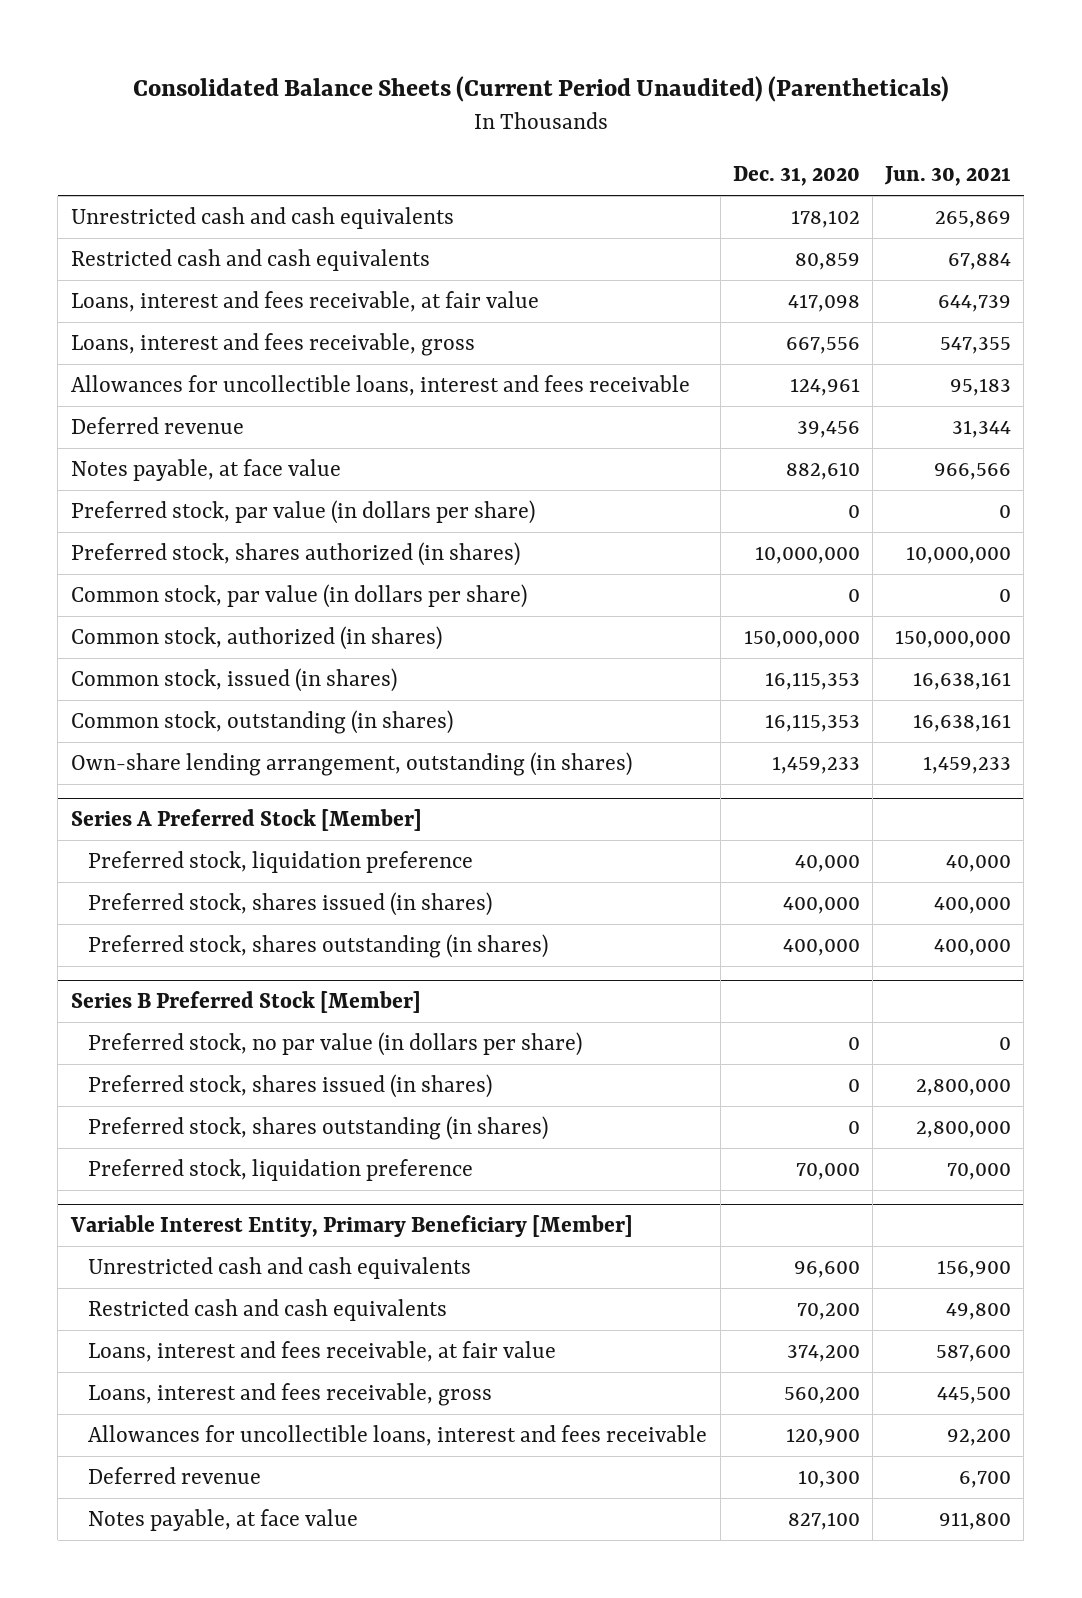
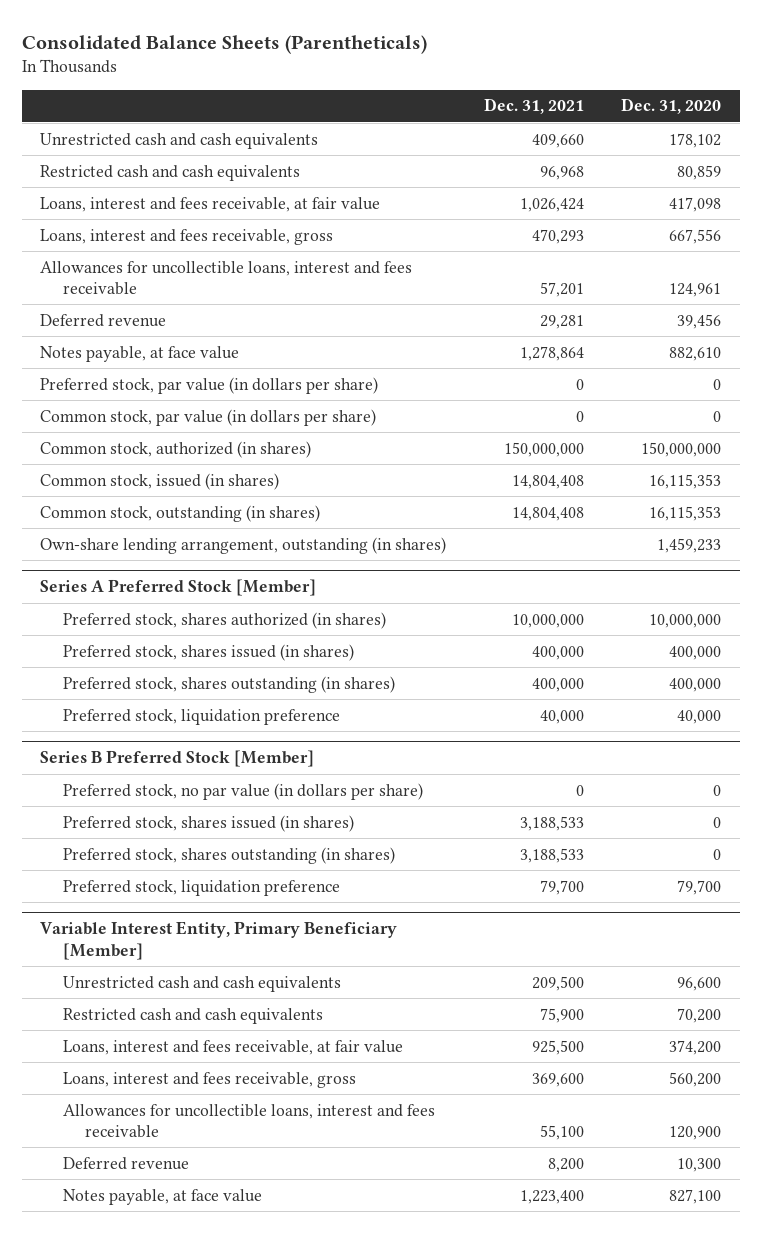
[132,75,949,102] Consolidated Balance Sheets (Current Period Unaudited) (Parentheticals) -> [21,34,427,54] Consolidated Balance Sheets (Parentheticals)
[884,166,1012,187] Jun. 30, 2021 -> none
none -> [483,98,584,115] Dec. 31, 2021
[70,541,520,566] Preferred stock, shares authorized (in shares) -> none
none -> [62,611,386,629] Preferred stock, shares authorized (in shares)
[88,850,474,873] Preferred stock, liquidation preference -> [62,708,340,725] Preferred stock, liquidation preference
[795,1162,860,1180] 70,000 -> [677,879,722,895] 79,700

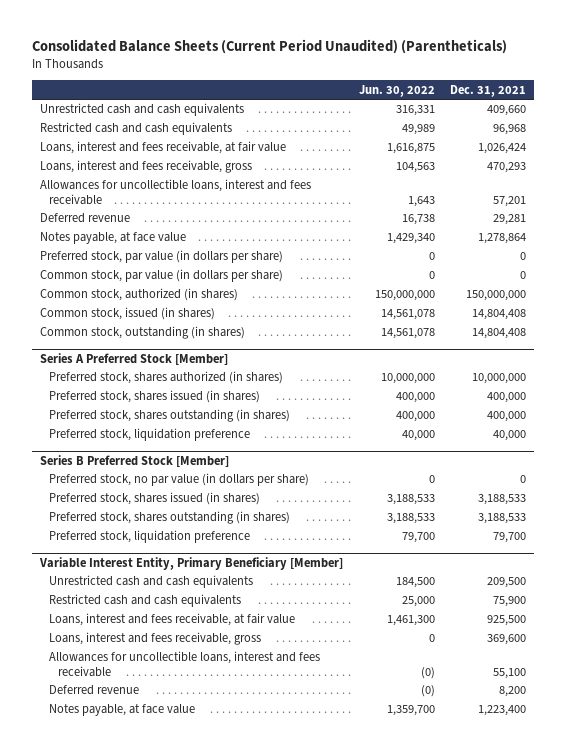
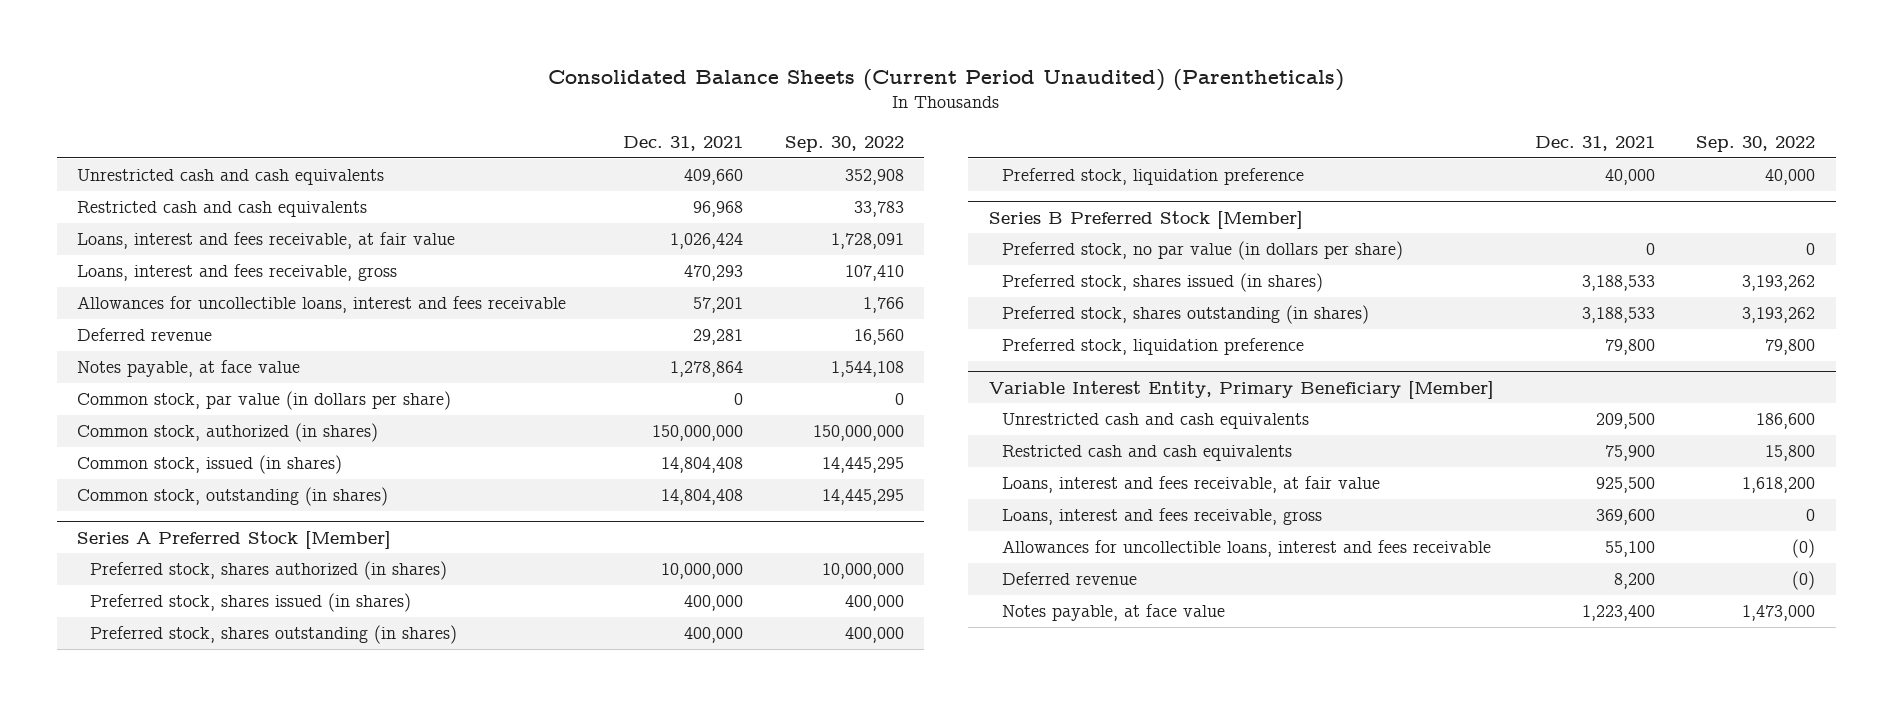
[358,84,435,97] Jun. 30, 2022 -> none
none -> [784,135,904,152] Sep. 30, 2022
[39,250,283,264] Preferred stock, par value (in dollars per share) -> none
[493,532,527,544] 79,700 -> [1605,339,1656,356] 79,800

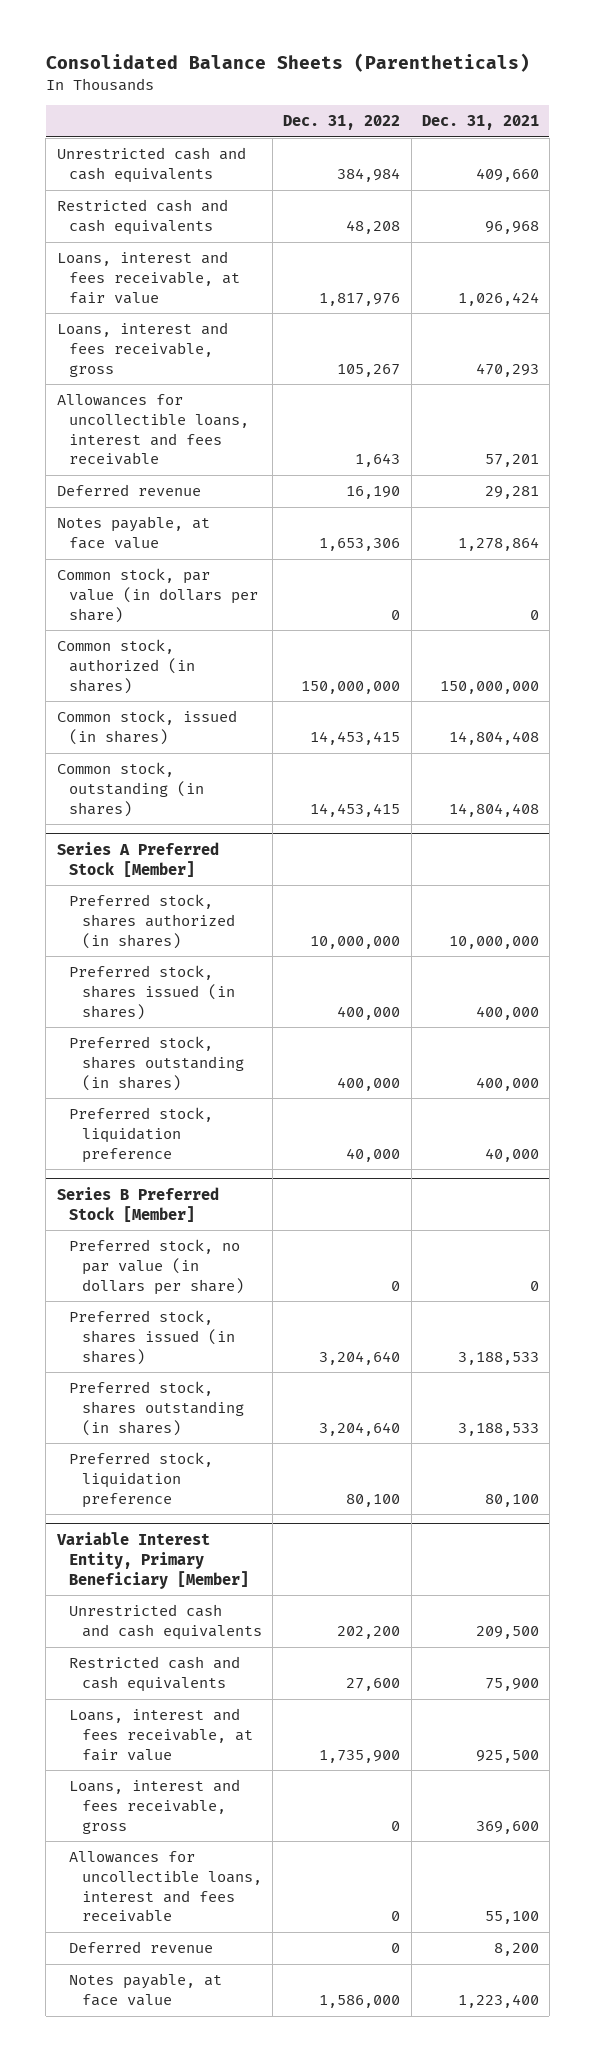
[548,69,1345,92] Consolidated Balance Sheets (Current Period Unaudited) (Parentheticals) -> [45,53,530,73] Consolidated Balance Sheets (Parentheticals)
[784,135,904,152] Sep. 30, 2022 -> none
none -> [283,115,401,131] Dec. 31, 2022
[1605,339,1656,356] 79,800 -> [484,1493,539,1507] 80,100

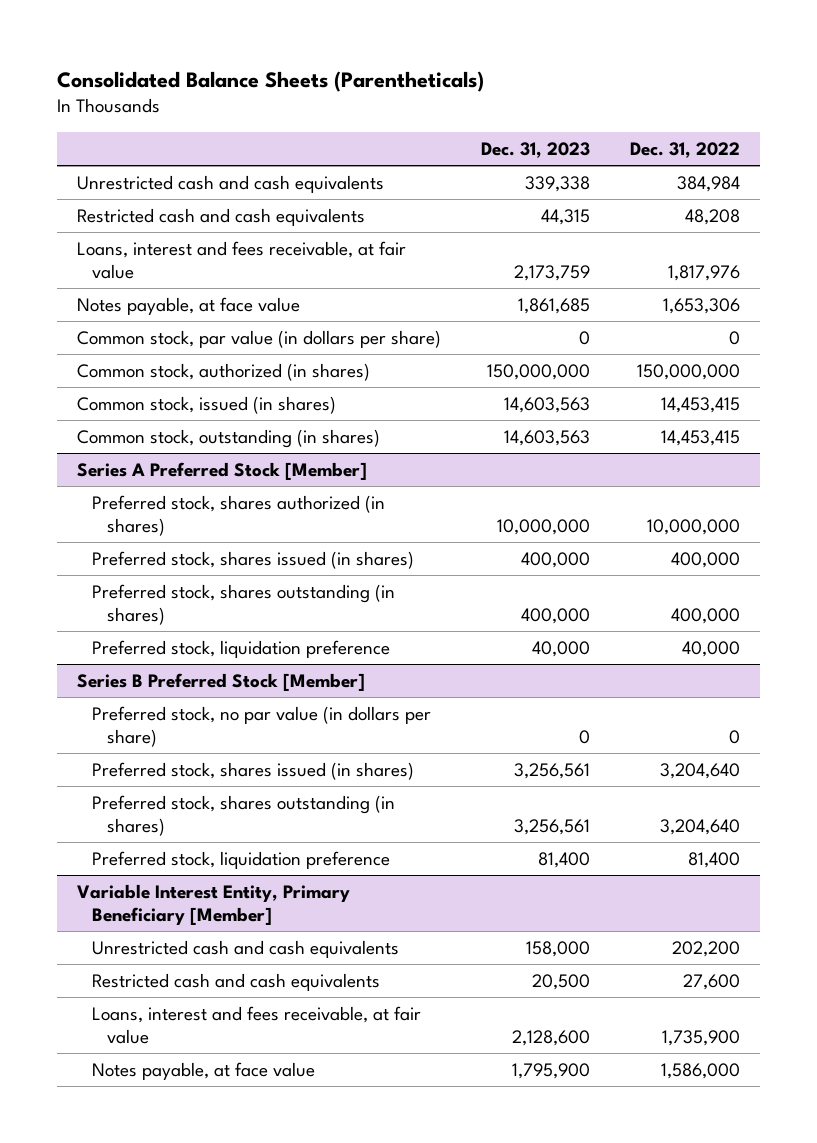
[421,115,539,131] Dec. 31, 2021 -> none
none -> [480,141,590,158] Dec. 31, 2023
[56,322,228,377] Loans, interest and fees receivable, gross -> none
[56,394,250,466] Allowances for uncollectible loans, interest and fees receivable -> none
[56,484,201,497] Deferred revenue -> none
[346,1493,401,1507] 80,100 -> [687,852,740,869] 81,400
[69,1779,241,1834] Loans, interest and fees receivable, gross -> none
[69,1851,263,1923] Allowances for uncollectible loans, interest and fees receivable -> none
[69,1941,214,1954] Deferred revenue -> none

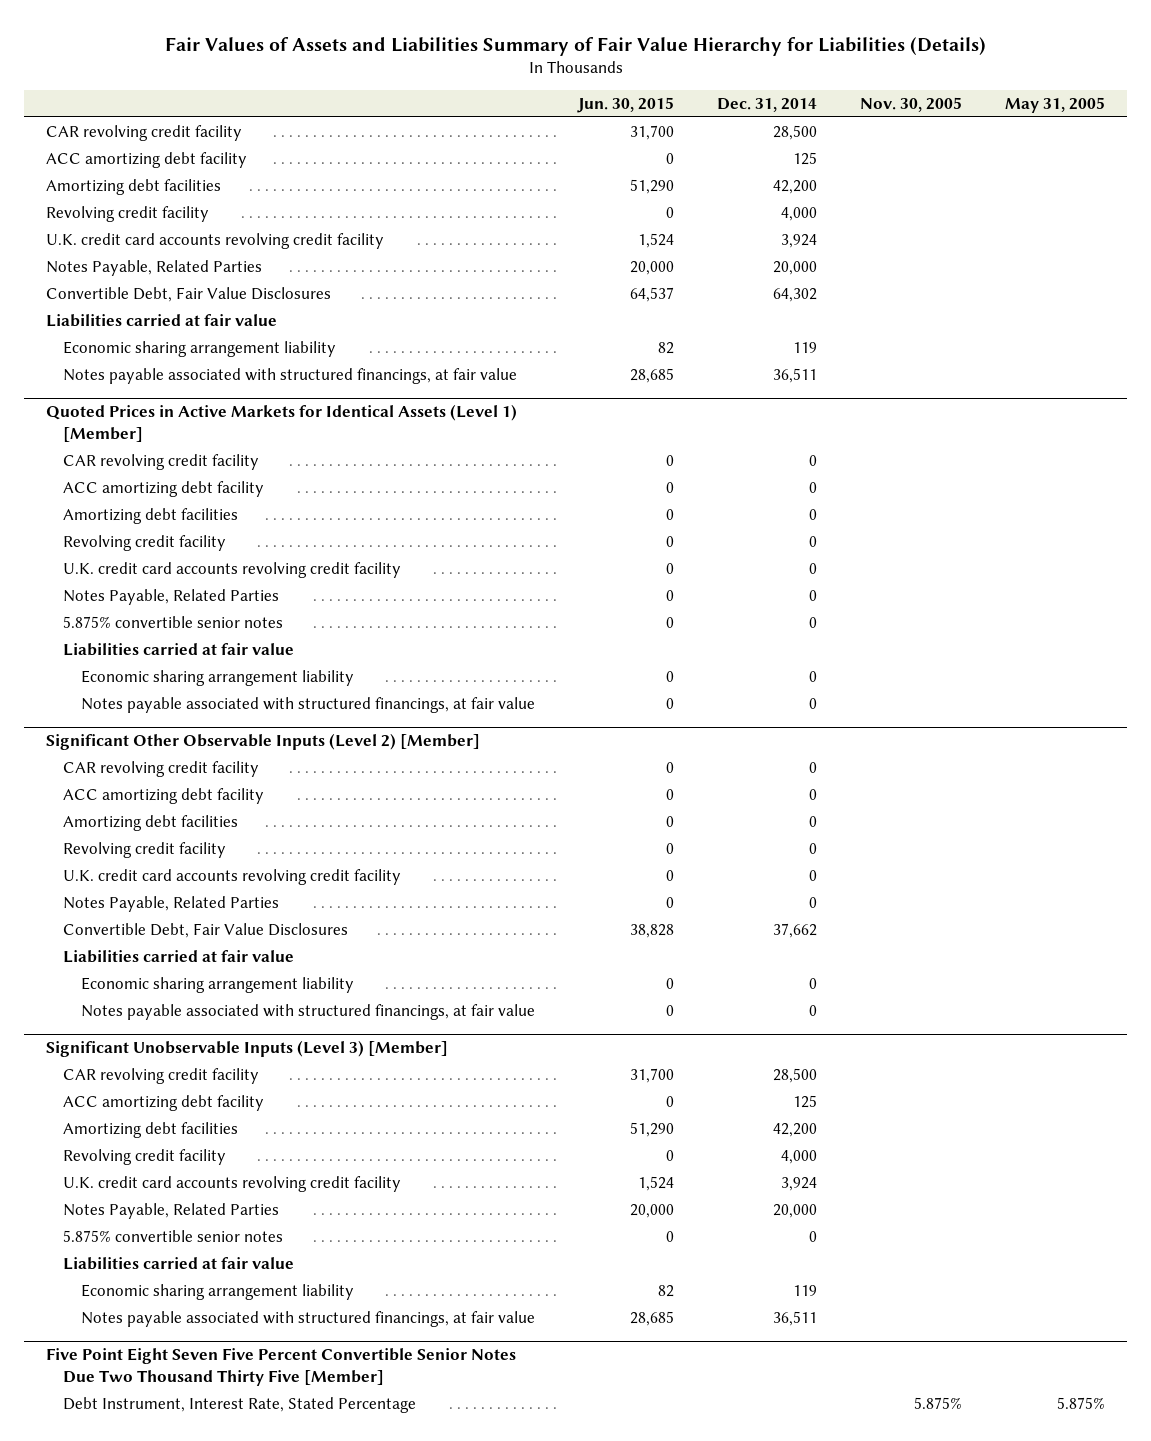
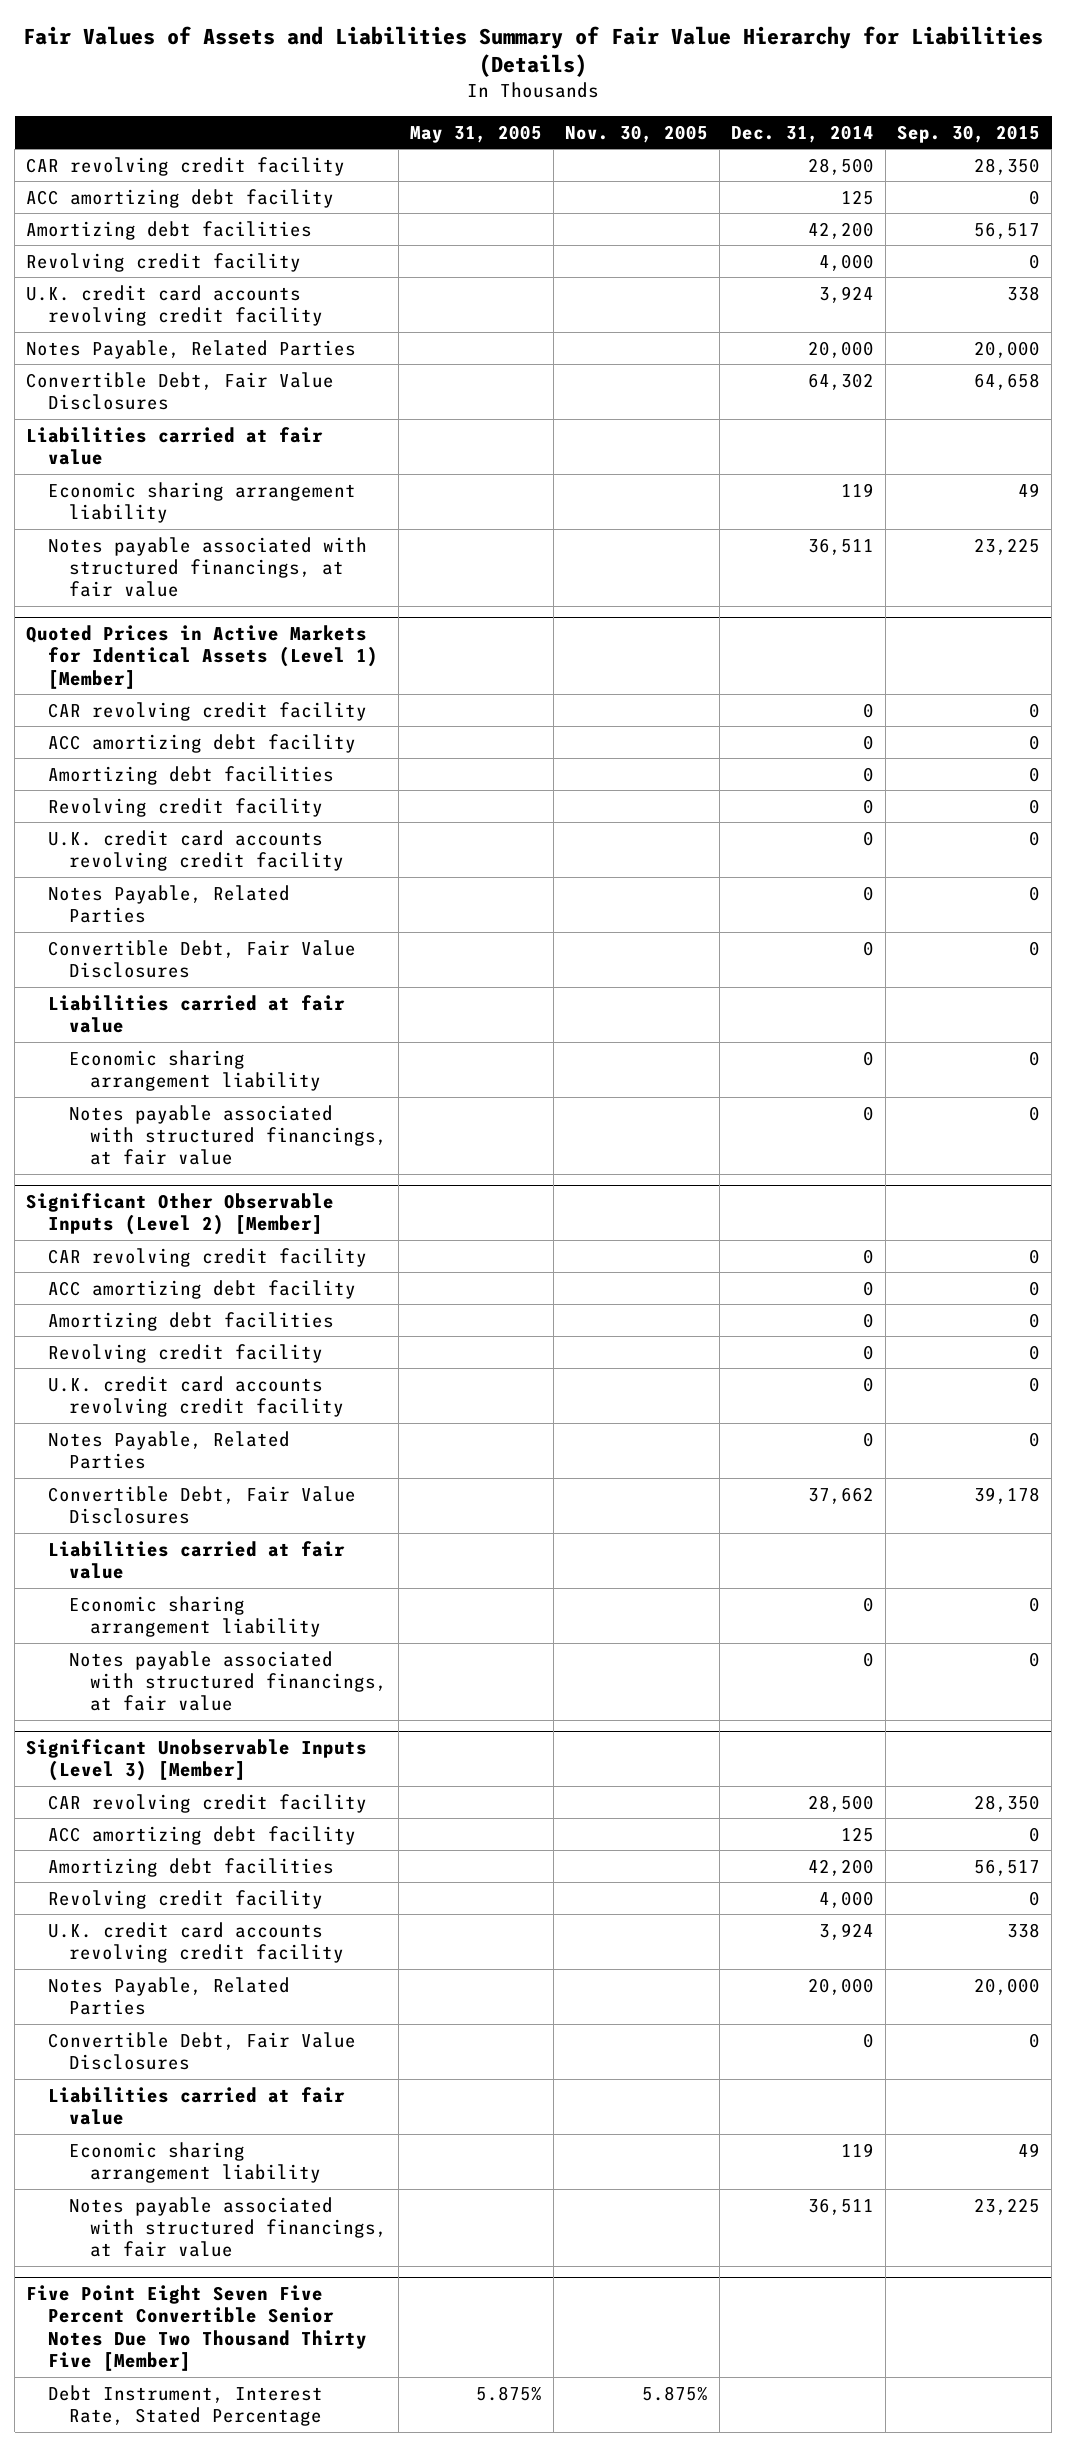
[577,97,675,114] Jun. 30, 2015 -> none
none -> [897,124,1041,143] Sep. 30, 2015
[63,615,284,628] 5.875% convertible senior notes -> none
none -> [47,939,356,979] Convertible Debt, Fair Value Disclosures
[63,1229,284,1242] 5.875% convertible senior notes -> none
none -> [47,2031,356,2071] Convertible Debt, Fair Value Disclosures

